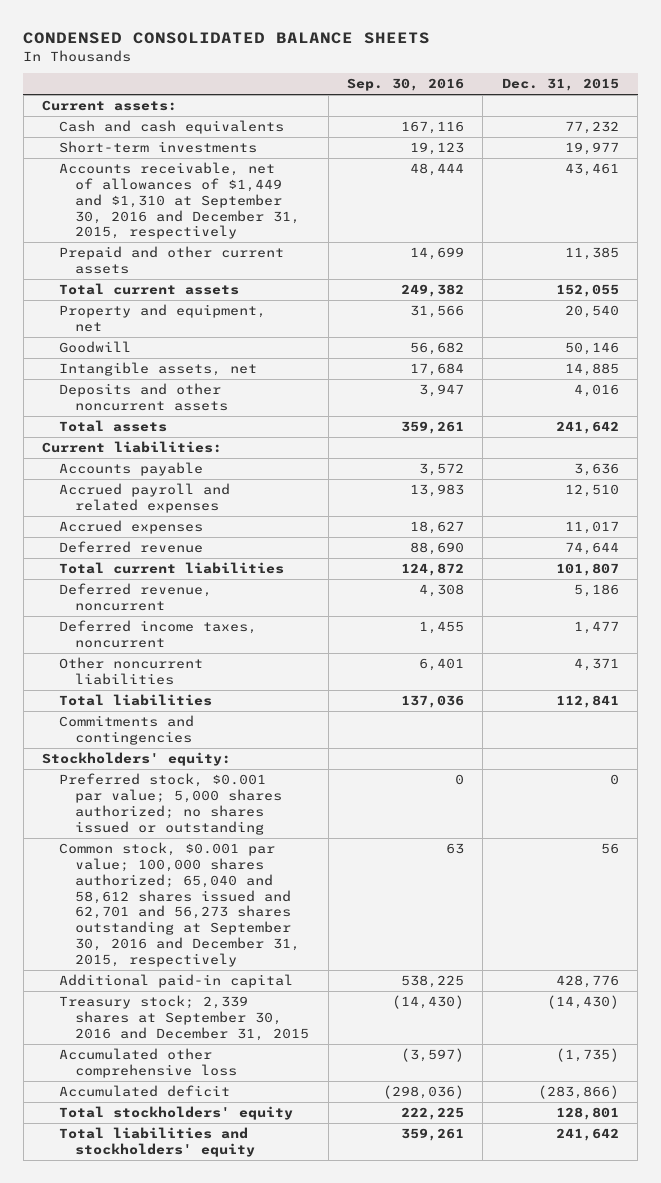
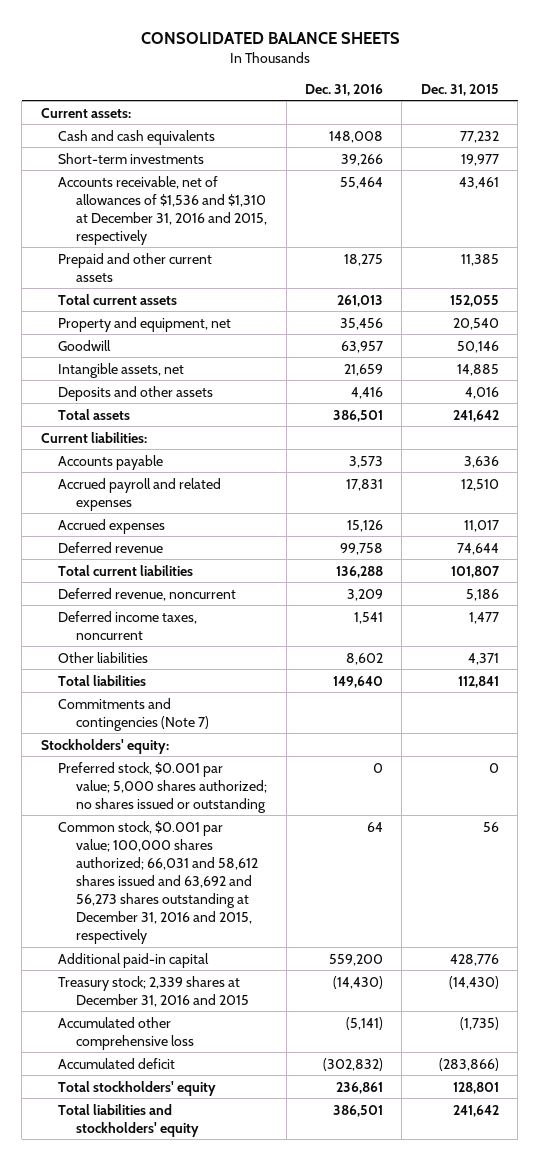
[23,32,431,45] CONDENSED CONSOLIDATED BALANCE SHEETS -> [140,31,400,44] CONSOLIDATED BALANCE SHEETS
[346,78,464,92] Sep. 30, 2016 -> none
none -> [305,83,384,96] Dec. 31, 2016
[58,162,301,240] Accounts receivable, net of allowances of $1,449 and $1,310 at September 30, 2016 and December 31, 2015, respectively -> [58,175,268,245] Accounts receivable, net of allowances of $1,536 and $1,310 at December 31, 2016 and 2015, respectively
[58,383,229,411] Deposits and other noncurrent assets -> [58,385,214,401] Deposits and other assets
[58,657,203,685] Other noncurrent liabilities -> [58,651,149,663] Other liabilities
[58,715,194,745] Commitments and contingencies -> [58,697,210,731] Commitments and contingencies (Note 7)
[58,842,301,968] Common stock, $0.001 par value; 100,000 shares authorized; 65,040 and 58,612 shares issued and 62,701 and 56,273 shares outstanding at September 30, 2016 and December 31, 2015, respectively -> [58,820,259,944] Common stock, $0.001 par value; 100,000 shares authorized; 66,031 and 58,612 shares issued and 63,692 and 56,273 shares outstanding at December 31, 2016 and 2015, respectively
[58,995,310,1041] Treasury stock; 2,339 shares at September 30, 2016 and December 31, 2015 -> [58,975,250,1007] Treasury stock; 2,339 shares at December 31, 2016 and 2015

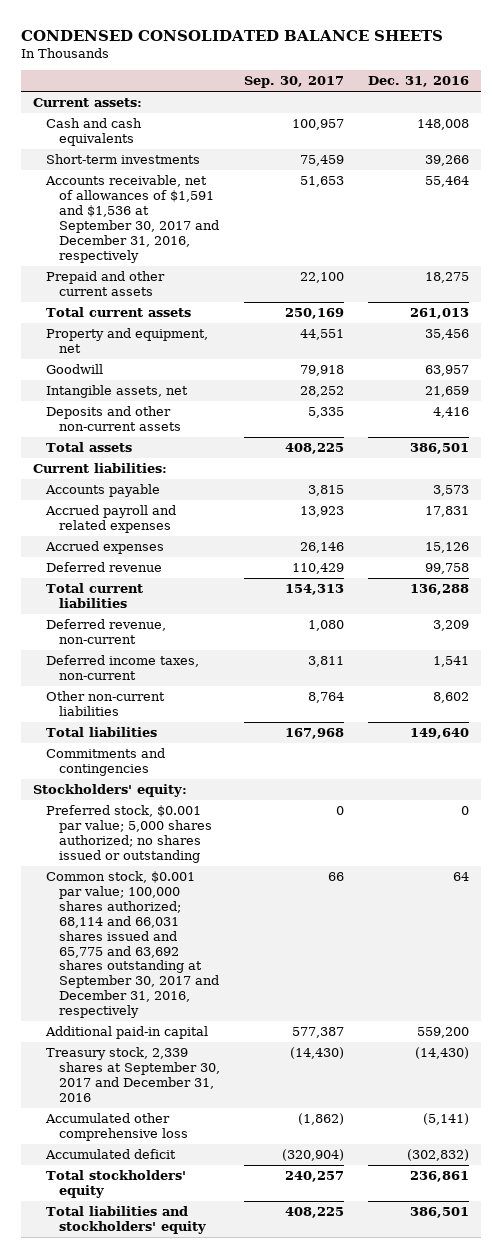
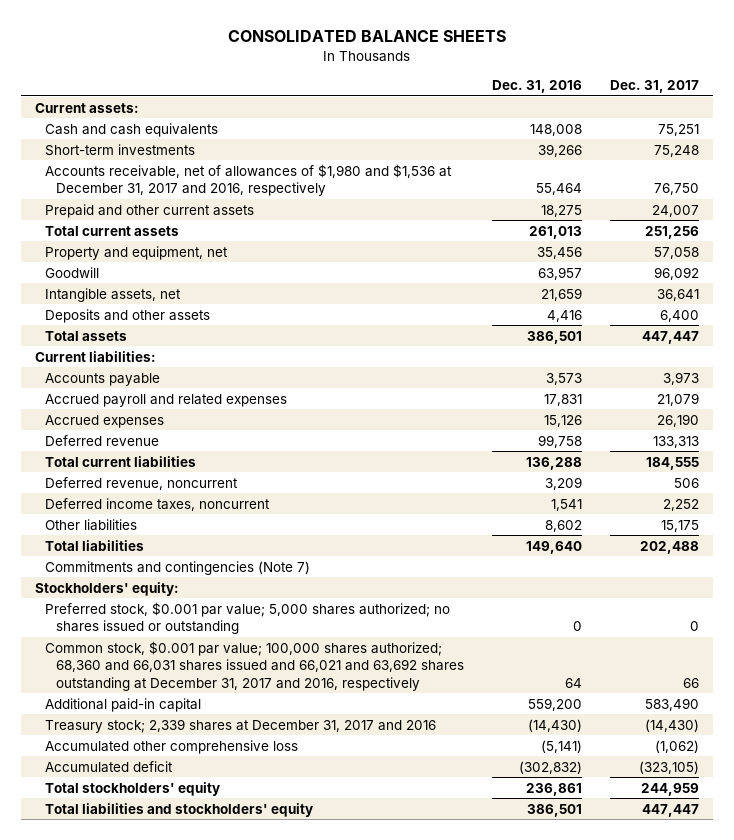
[21,29,444,41] CONDENSED CONSOLIDATED BALANCE SHEETS -> [228,30,507,43] CONSOLIDATED BALANCE SHEETS
[244,76,345,89] Sep. 30, 2017 -> none
none -> [610,80,700,94] Dec. 31, 2017
[45,175,220,263] Accounts receivable, net of allowances of $1,591 and $1,536 at September 30, 2017 and December 31, 2016, respectively -> [45,163,453,197] Accounts receivable, net of allowances of $1,980 and $1,536 at December 31, 2017 and 2016, respectively
[46,406,182,432] Deposits and other non-current assets -> [45,308,211,323] Deposits and other assets
[46,619,167,645] Deferred revenue, non-current -> [45,476,239,490] Deferred revenue, noncurrent
[46,655,200,681] Deferred income taxes, non-current -> [45,497,271,511] Deferred income taxes, noncurrent
[46,691,166,717] Other non-current liabilities -> [45,518,138,531] Other liabilities
[46,748,166,777] Commitments and contingencies -> [45,560,311,575] Commitments and contingencies (Note 7)
[46,871,220,1018] Common stock, $0.001 par value; 100,000 shares authorized; 68,114 and 66,031 shares issued and 65,775 and 63,692 shares outstanding at September 30, 2017 and December 31, 2016, respectively -> [45,640,464,691] Common stock, $0.001 par value; 100,000 shares authorized; 68,360 and 66,031 shares issued and 66,021 and 63,692 shares outstanding at December 31, 2017 and 2016, respectively
[46,1047,221,1102] Treasury stock, 2,339 shares at September 30, 2017 and December 31, 2016 -> [45,718,437,733] Treasury stock; 2,339 shares at December 31, 2017 and 2016

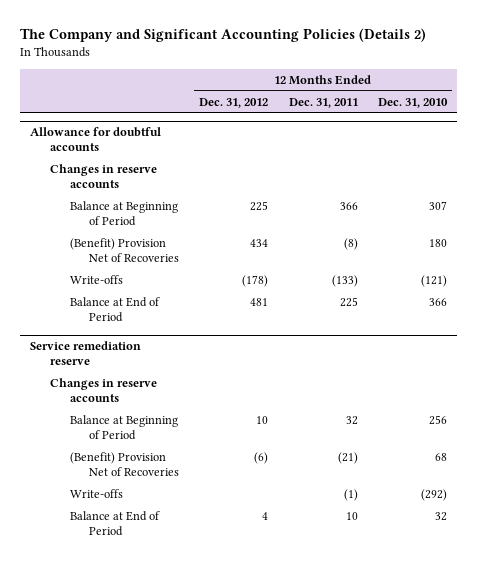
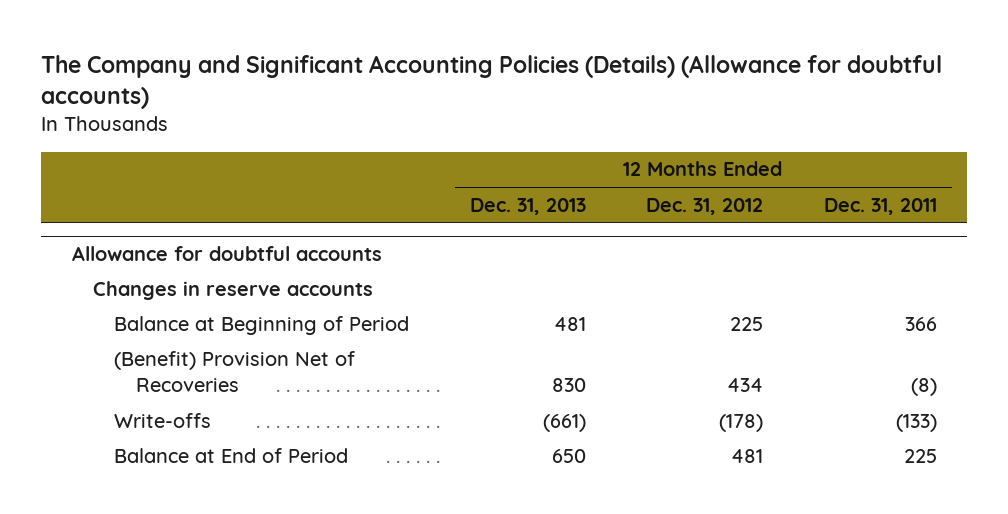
[20,28,427,43] The Company and Significant Accounting Policies (Details 2) -> [41,54,943,110] The Company and Significant Accounting Policies (Details) (Allowance for doubtful accounts)
[377,97,448,108] Dec. 31, 2010 -> none
none -> [469,197,586,215] Dec. 31, 2013
[30,341,142,366] Service remediation reserve -> none
[49,378,157,402] Changes in reserve accounts -> none
[69,415,178,440] Balance at Beginning of Period -> none
[69,452,180,476] (Benefit) Provision Net of Recoveries -> none
[69,489,123,499] Write-offs -> none
[69,511,160,536] Balance at End of Period -> none

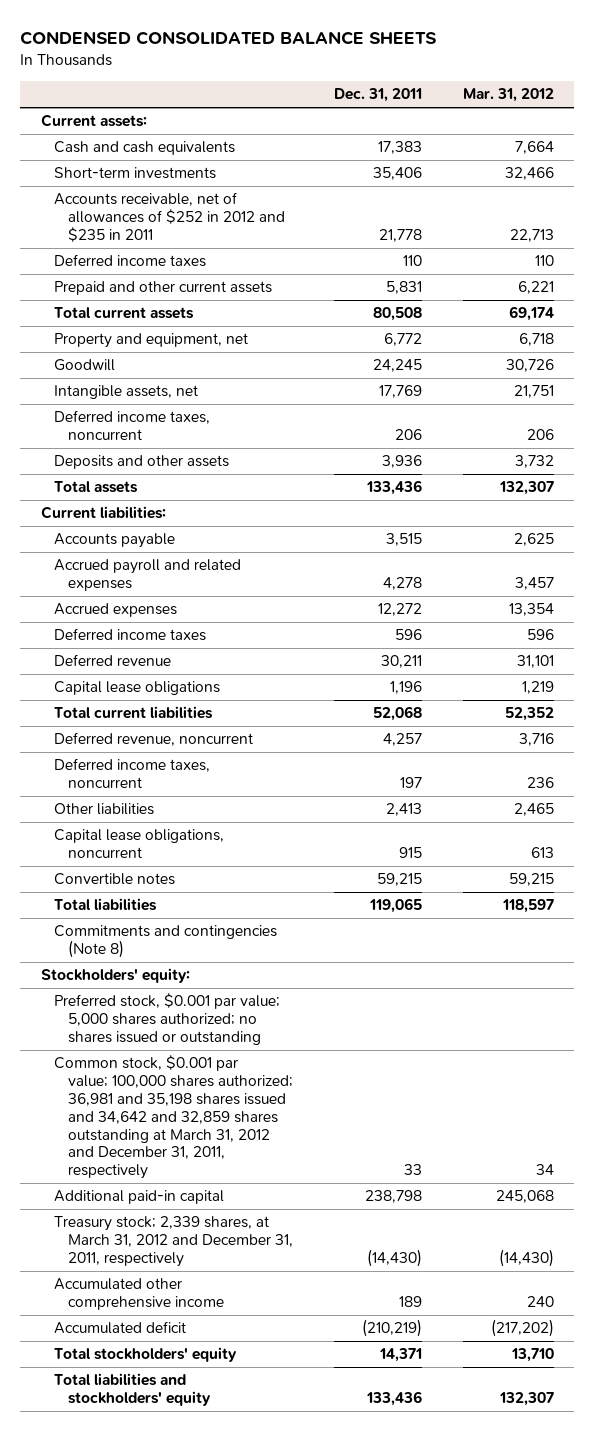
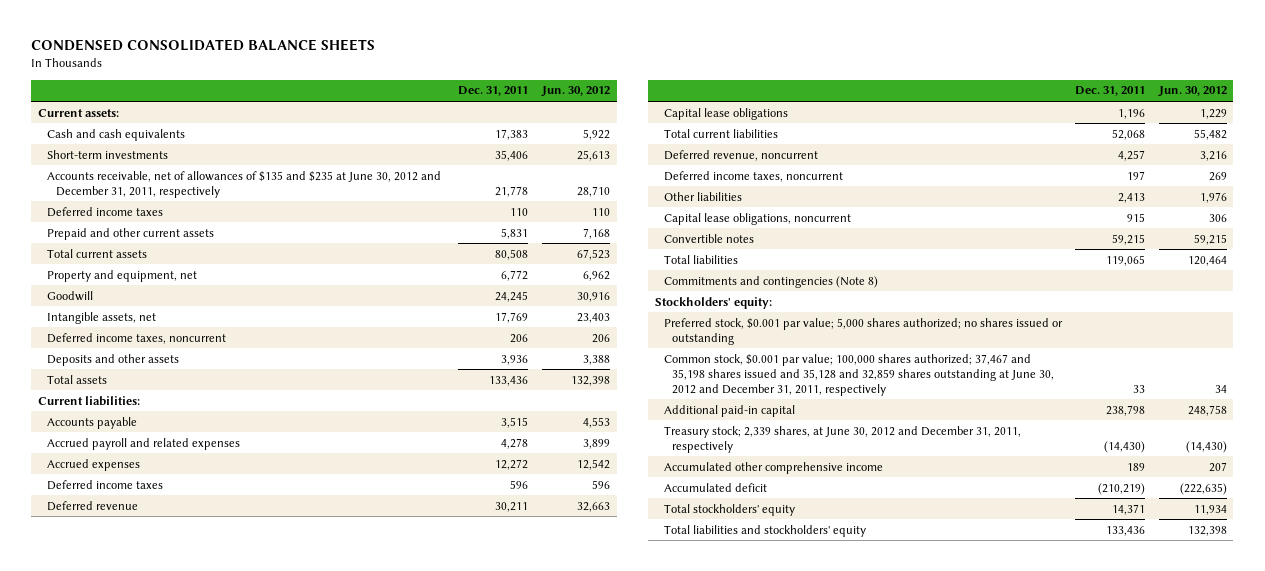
[462,88,554,103] Mar. 31, 2012 -> none
none -> [540,86,610,98] Jun. 30, 2012
[54,192,285,243] Accounts receivable, net of allowances of $252 in 2012 and $235 in 2011 -> [46,170,441,198] Accounts receivable, net of allowances of $135 and $235 at June 30, 2012 and December 31, 2011, respectively
[54,1055,293,1180] Common stock, $0.001 par value; 100,000 shares authorized; 36,981 and 35,198 shares issued and 34,642 and 32,859 shares outstanding at March 31, 2012 and December 31, 2011, respectively -> [663,353,1055,396] Common stock, $0.001 par value; 100,000 shares authorized; 37,467 and 35,198 shares issued and 35,128 and 32,859 shares outstanding at June 30, 2012 and December 31, 2011, respectively
[54,1216,293,1268] Treasury stock; 2,339 shares, at March 31, 2012 and December 31, 2011, respectively -> [663,425,1021,453] Treasury stock; 2,339 shares, at June 30, 2012 and December 31, 2011, respectively

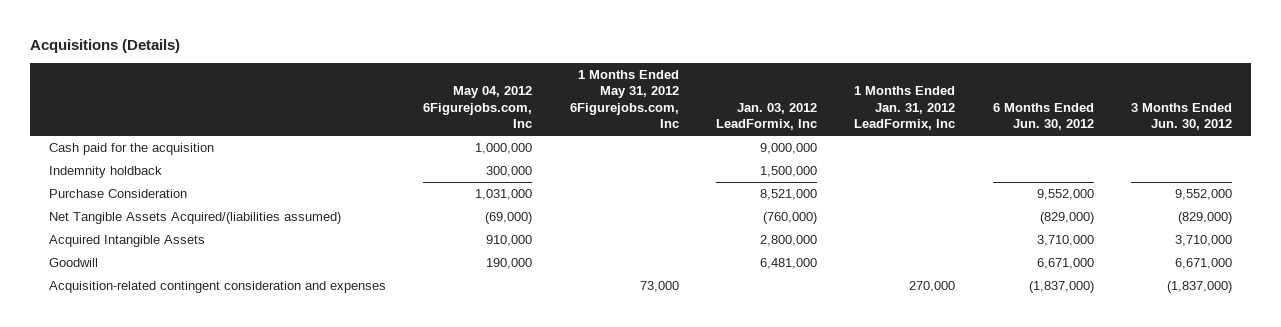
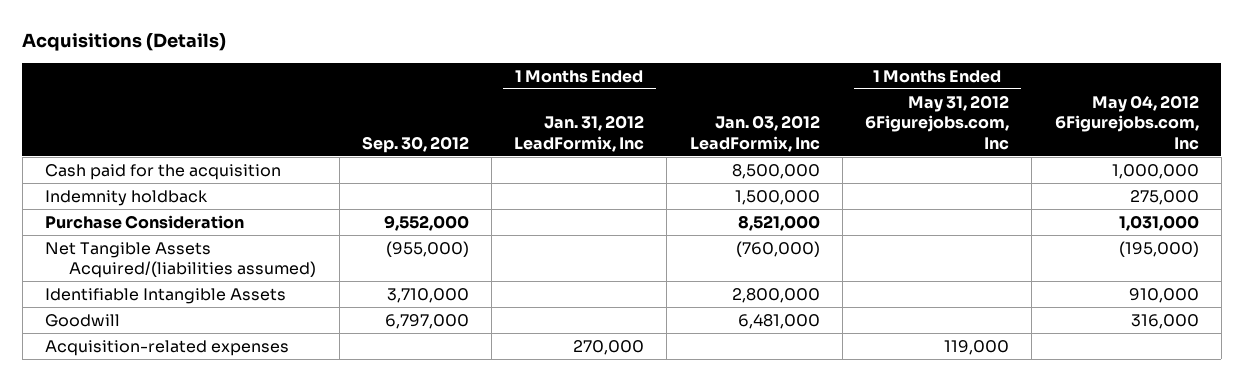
[992,102,1094,131] 6 Months Ended Jun. 30, 2012 -> none
[1131,102,1233,131] 3 Months Ended Jun. 30, 2012 -> none
none -> [361,135,469,153] Sep. 30, 2012
[760,142,818,154] 9,000,000 -> [731,163,820,179] 8,500,000
[486,165,533,177] 300,000 -> [1129,189,1199,205] 275,000
[485,211,533,224] (69,000) -> [1118,240,1199,257] (195,000)
[48,234,205,247] Acquired Intangible Assets -> [45,287,287,304] Identifiable Intangible Assets
[486,257,533,269] 190,000 -> [1130,313,1199,329] 316,000
[48,280,386,293] Acquisition-related contingent consideration and expenses -> [45,339,290,356] Acquisition-related expenses
[639,280,679,292] 73,000 -> [944,339,1010,355] 119,000

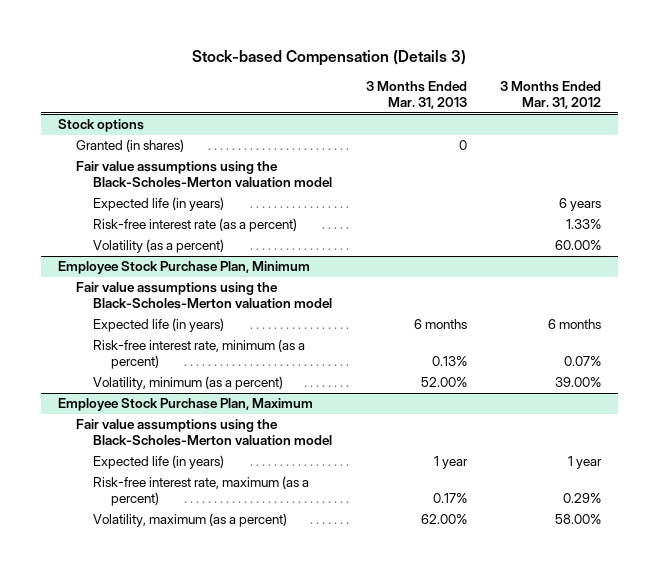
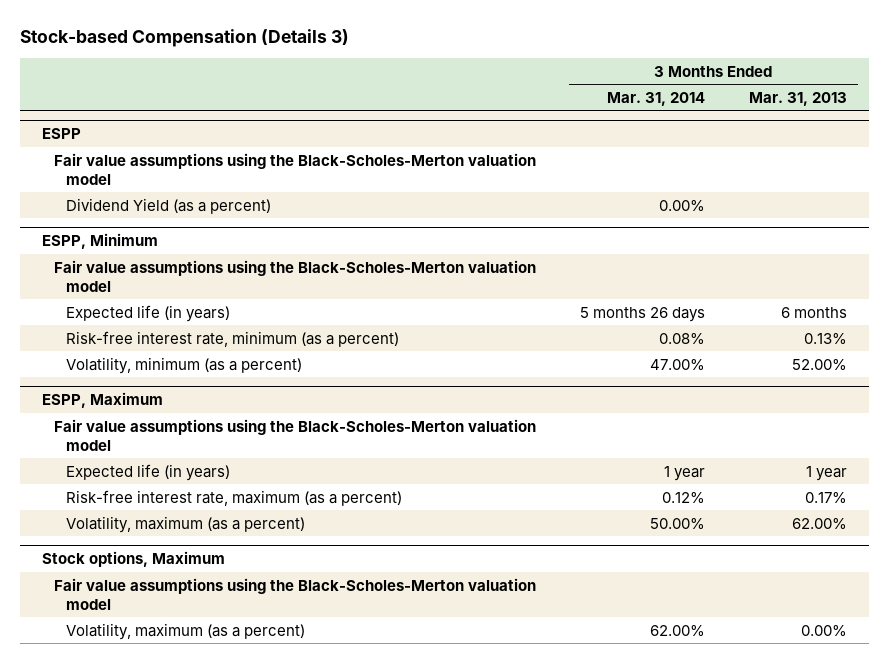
[499,81,601,110] 3 Months Ended Mar. 31, 2012 -> none
none -> [606,91,705,106] Mar. 31, 2014
[57,119,144,133] Stock options -> none
[75,139,184,153] Granted (in shares) -> none
none -> [41,128,81,140] ESPP
[93,197,225,212] Expected life (in years) -> none
[93,218,298,233] Risk-free interest rate (as a percent) -> none
[93,239,225,254] Volatility (as a percent) -> none
[57,261,310,275] Employee Stock Purchase Plan, Minimum -> none
none -> [65,197,271,214] Dividend Yield (as a percent)
none -> [41,233,158,250] ESPP, Minimum
[57,398,313,412] Employee Stock Purchase Plan, Maximum -> none
none -> [41,392,163,409] ESPP, Maximum
none -> [41,551,225,568] Stock options, Maximum
none -> [53,577,536,610] Fair value assumptions using the Black-Scholes-Merton valuation model
none -> [65,622,305,640] Volatility, maximum (as a percent)

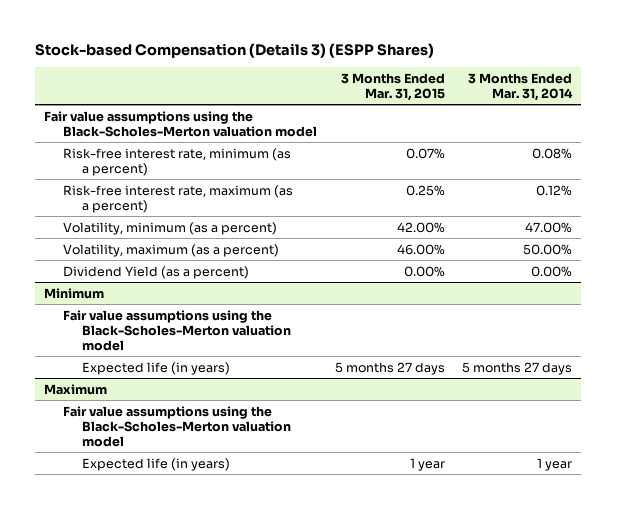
[19,29,349,48] Stock-based Compensation (Details 3) -> [35,42,435,58] Stock-based Compensation (Details 3) (ESPP Shares)
[748,91,847,106] Mar. 31, 2013 -> none
none -> [340,72,445,101] 3 Months Ended Mar. 31, 2015
[41,128,81,140] ESPP -> none
[65,197,271,214] Dividend Yield (as a percent) -> none
[41,233,158,250] ESPP, Minimum -> none
[53,259,536,292] Fair value assumptions using the Black-Scholes-Merton valuation model -> none
[65,304,230,322] Expected life (in years) -> none
[65,356,302,374] Volatility, minimum (as a percent) -> none
[41,392,163,409] ESPP, Maximum -> none
[53,418,536,451] Fair value assumptions using the Black-Scholes-Merton valuation model -> none
[65,463,230,481] Expected life (in years) -> none
none -> [63,221,278,235] Volatility, minimum (as a percent)
[41,551,225,568] Stock options, Maximum -> none
none -> [63,265,250,279] Dividend Yield (as a percent)
none -> [44,287,105,299] Minimum
[65,622,305,640] Volatility, maximum (as a percent) -> none
none -> [82,361,231,375] Expected life (in years)
none -> [44,383,108,395] Maximum
none -> [63,405,292,447] Fair value assumptions using the Black-Scholes-Merton valuation model
none -> [82,457,231,471] Expected life (in years)

